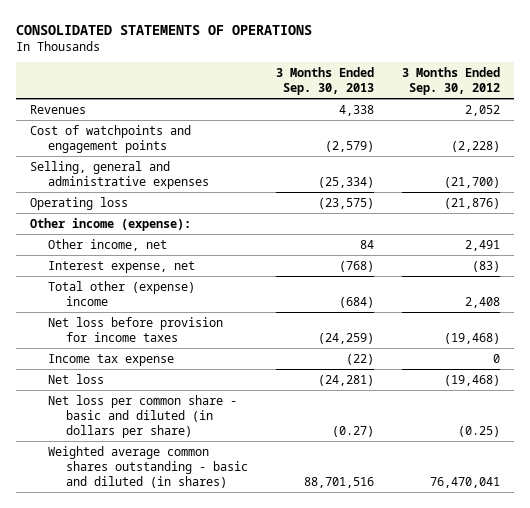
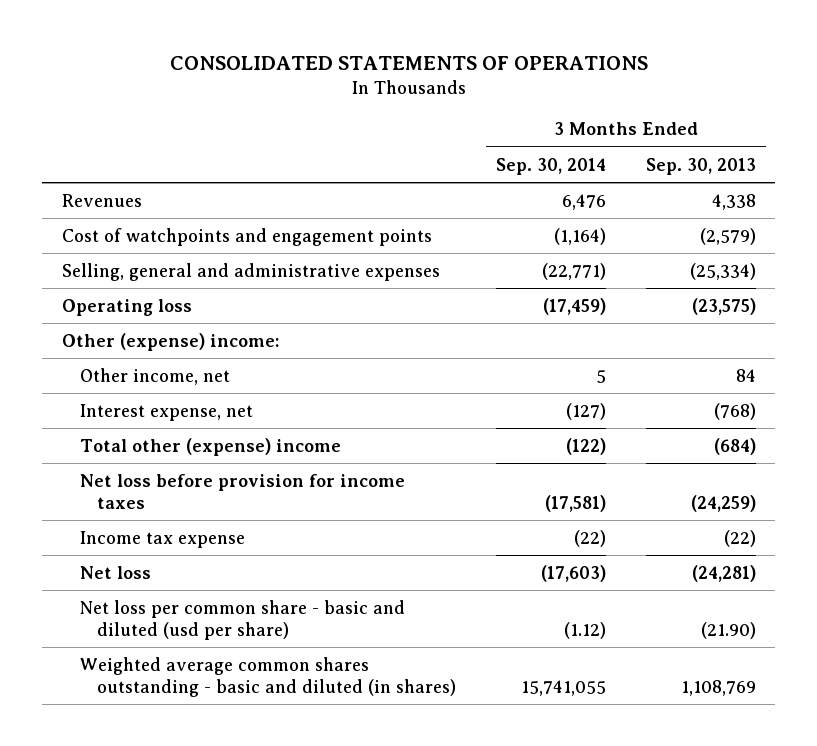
[401,67,500,96] 3 Months Ended Sep. 30, 2012 -> none
none -> [496,157,607,175] Sep. 30, 2014
[30,217,192,231] Other income (expense): -> [61,332,279,351] Other (expense) income:
[48,394,238,438] Net loss per common share - basic and diluted (in dollars per share) -> [79,599,405,640] Net loss per common share - basic and diluted (usd per share)
[331,425,374,437] (0.27) -> [700,621,756,639] (21.90)
[303,476,374,488] 88,701,516 -> [680,679,756,696] 1,108,769

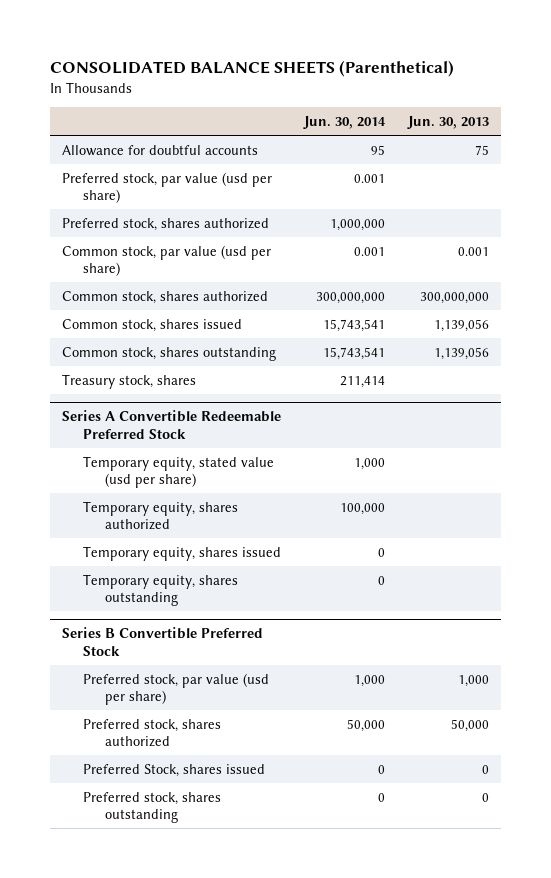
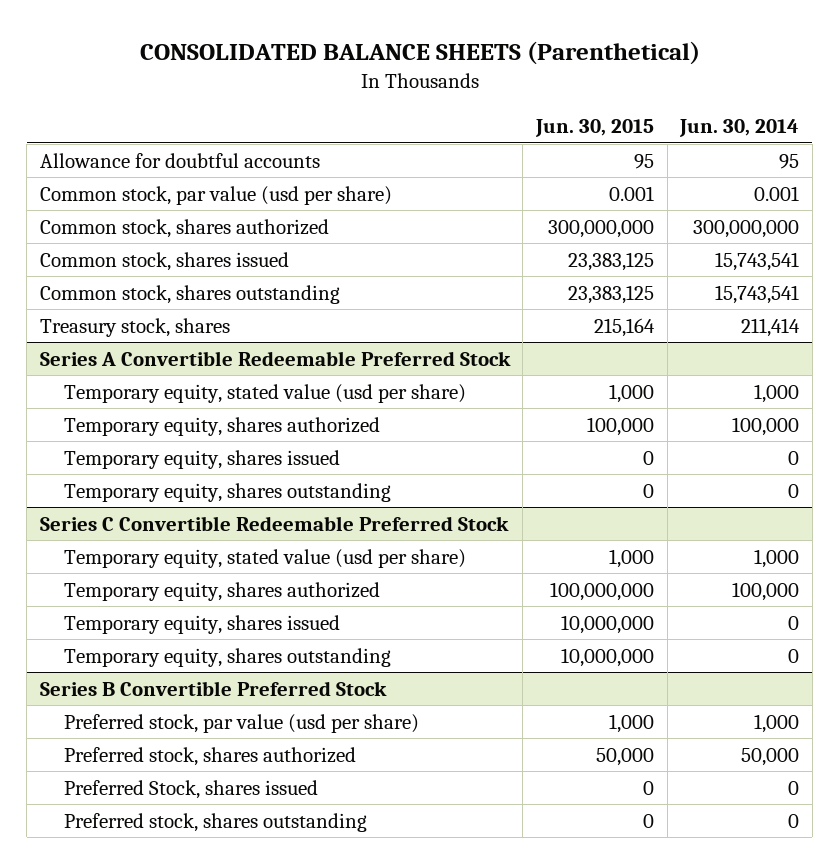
[407,115,490,129] Jun. 30, 2013 -> none
none -> [535,119,655,138] Jun. 30, 2015
[61,171,272,204] Preferred stock, par value (usd per share) -> none
[61,217,269,231] Preferred stock, shares authorized -> none
none -> [39,515,509,531] Series C Convertible Redeemable Preferred Stock
none -> [63,548,466,568] Temporary equity, stated value (usd per share)
none -> [63,581,380,601] Temporary equity, shares authorized
none -> [63,614,340,634] Temporary equity, shares issued
none -> [63,647,391,667] Temporary equity, shares outstanding

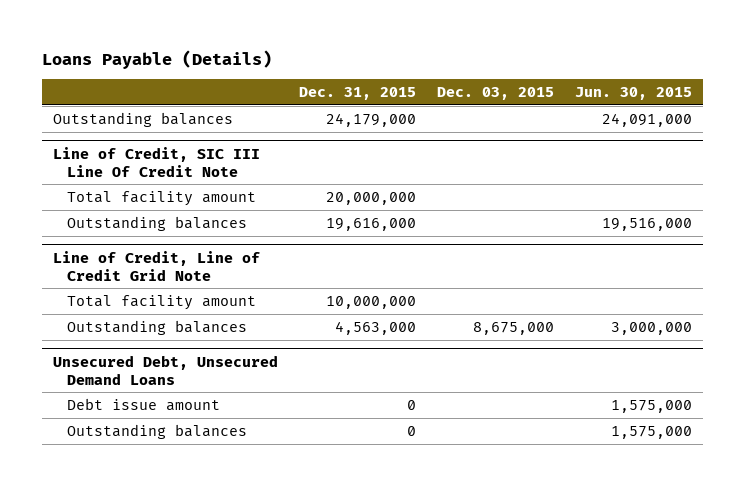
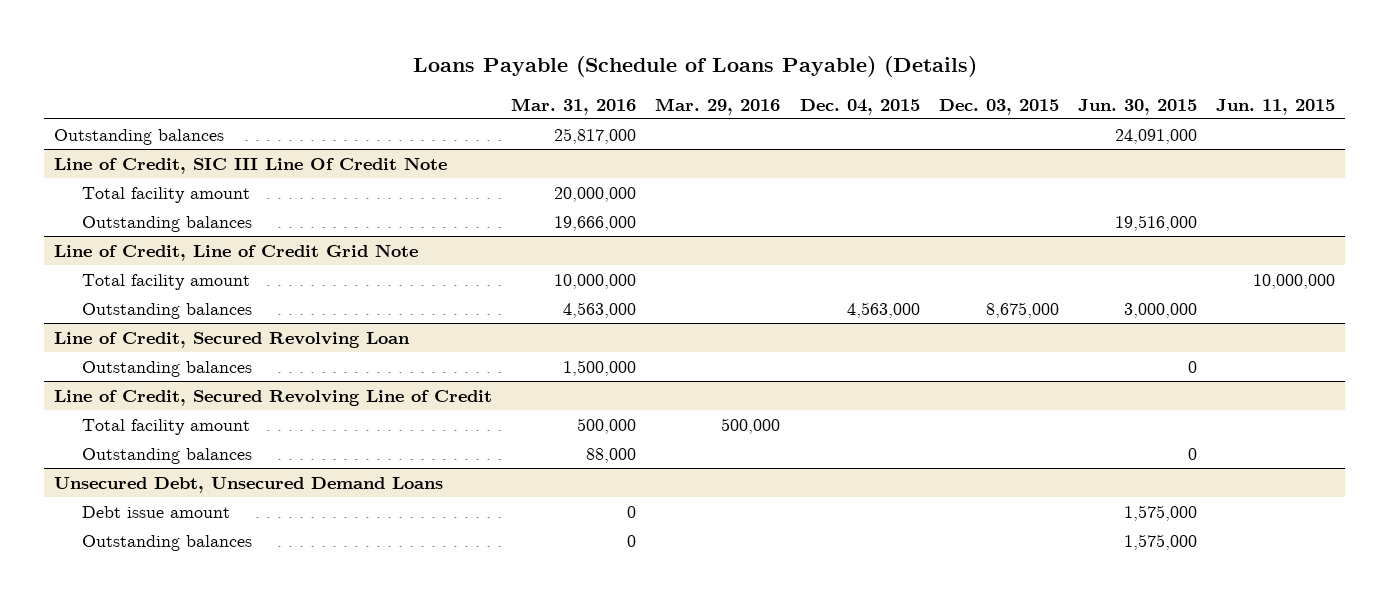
[41,49,272,69] Loans Payable (Details) -> [412,56,977,78] Loans Payable (Schedule of Loans Payable) (Details)
[298,86,416,100] Dec. 31, 2015 -> none
none -> [511,97,637,115] Mar. 31, 2016
none -> [655,97,781,115] Mar. 29, 2016
none -> [799,98,920,115] Dec. 04, 2015
none -> [1216,98,1336,115] Jun. 11, 2015
none -> [53,331,410,348] Line of Credit, Secured Revolving Loan
none -> [81,360,252,377] Outstanding balances
none -> [53,389,492,406] Line of Credit, Secured Revolving Line of Credit
none -> [81,418,250,435] Total facility amount
none -> [81,447,252,464] Outstanding balances

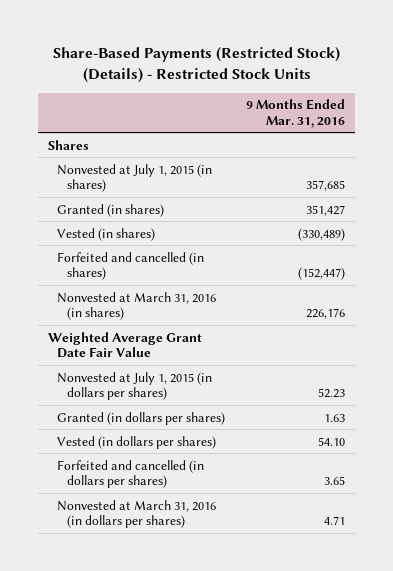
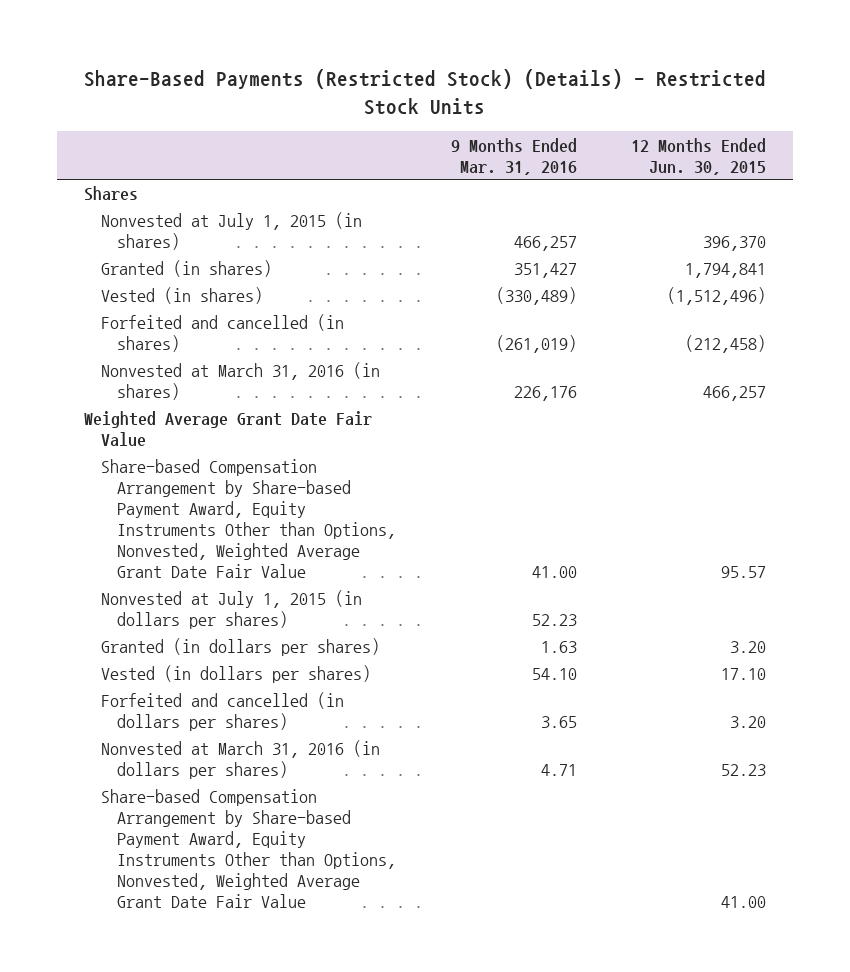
none -> [630,137,766,175] 12 Months Ended Jun. 30, 2015
[306,180,346,192] 357,685 -> [513,236,577,252] 466,257
[298,267,346,281] (152,447) -> [495,335,577,354] (261,019)
none -> [100,459,397,579] Share-based Compensation Arrangement by Share-based Payment Award, Equity Instruments Other than Options, Nonvested, Weighted Average Grant Date Fair Value
none -> [100,789,397,909] Share-based Compensation Arrangement by Share-based Payment Award, Equity Instruments Other than Options, Nonvested, Weighted Average Grant Date Fair Value

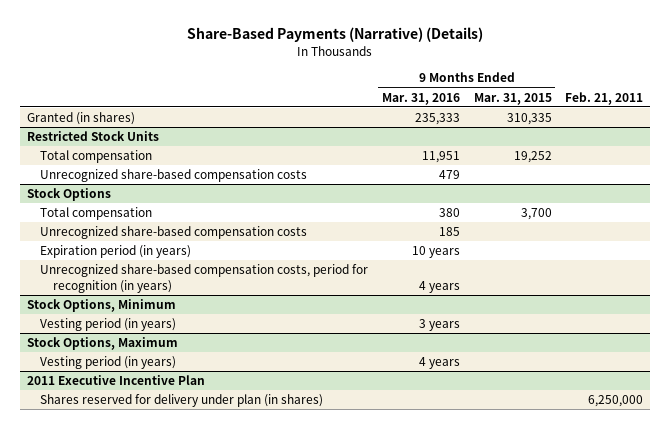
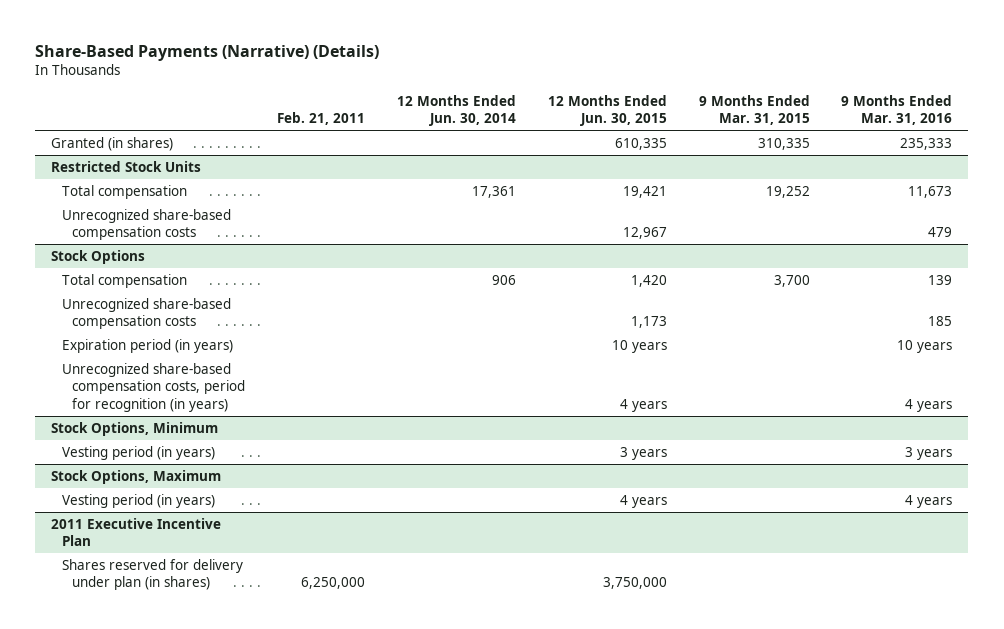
none -> [396,94,516,127] 12 Months Ended Jun. 30, 2014
none -> [547,94,667,127] 12 Months Ended Jun. 30, 2015
[421,151,460,164] 11,951 -> [908,185,953,198] 11,673
[438,208,460,218] 380 -> [928,274,953,285] 139

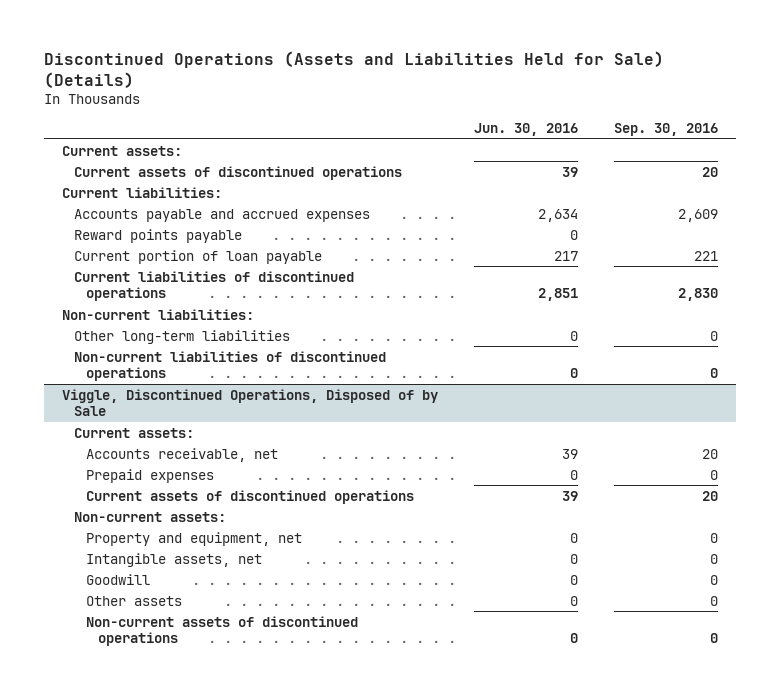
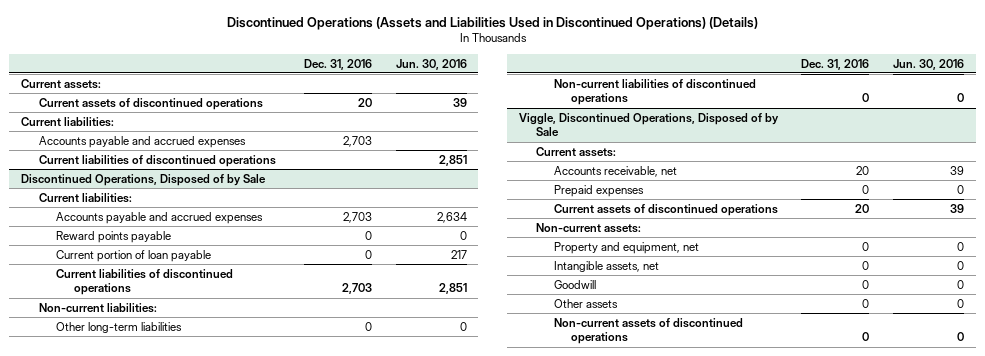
[43,50,664,88] Discontinued Operations (Assets and Liabilities Held for Sale) (Details) -> [226,17,758,31] Discontinued Operations (Assets and Liabilities Used in Discontinued Operations) (Details)
[614,122,719,136] Sep. 30, 2016 -> none
none -> [303,58,372,70] Dec. 31, 2016
none -> [38,135,246,148] Accounts payable and accrued expenses
none -> [38,154,276,167] Current liabilities of discontinued operations
none -> [21,173,267,186] Discontinued Operations, Disposed of by Sale
none -> [38,192,132,203] Current liabilities:

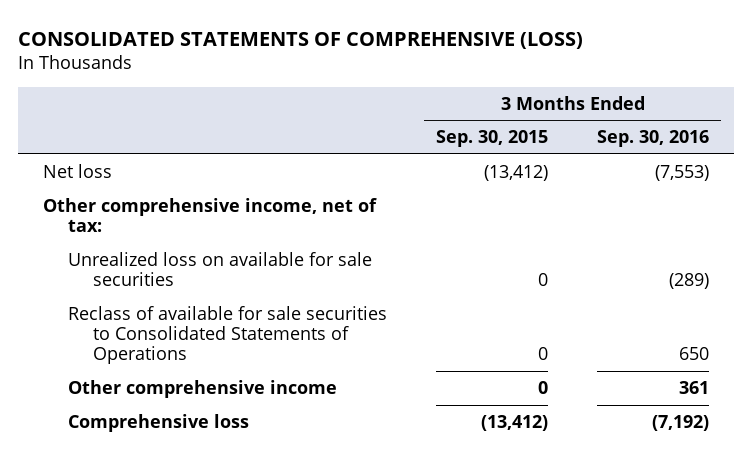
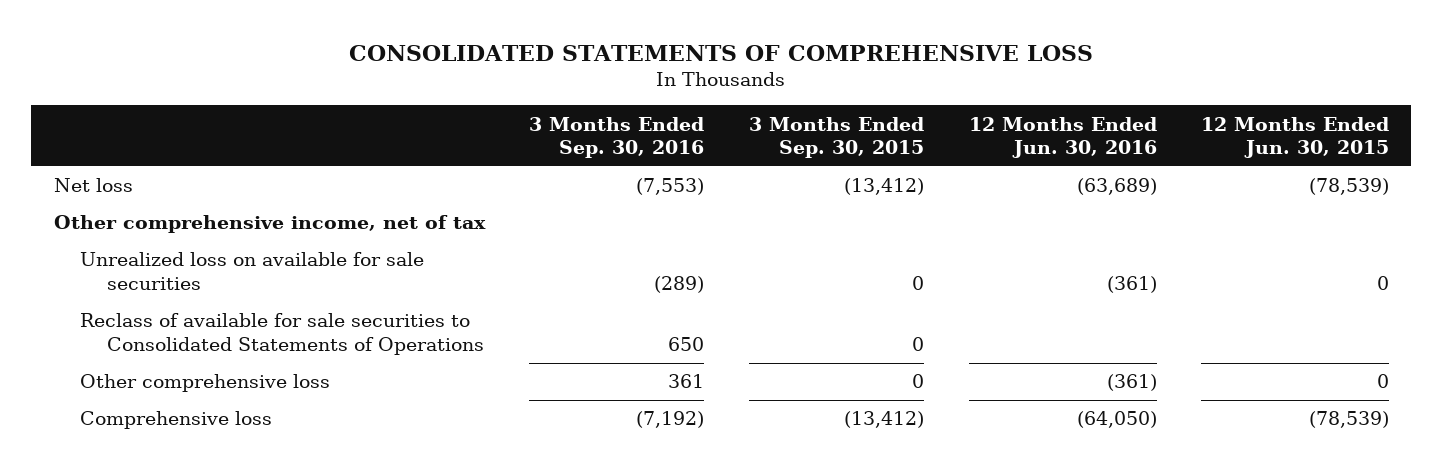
[18,31,584,49] CONSOLIDATED STATEMENTS OF COMPREHENSIVE (LOSS) -> [349,44,1094,61] CONSOLIDATED STATEMENTS OF COMPREHENSIVE LOSS
none -> [968,116,1157,159] 12 Months Ended Jun. 30, 2016
none -> [1201,116,1390,159] 12 Months Ended Jun. 30, 2015
[42,197,377,233] Other comprehensive income, net of tax: -> [53,215,486,234] Other comprehensive income, net of tax
[68,379,338,398] Other comprehensive income -> [80,374,331,393] Other comprehensive loss

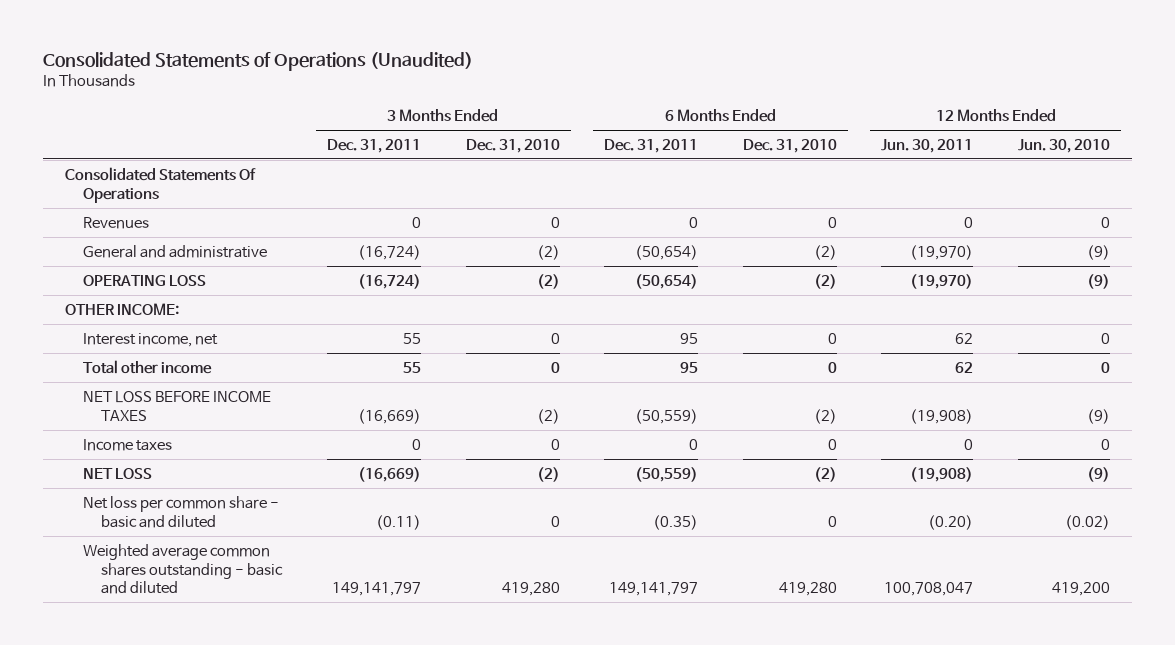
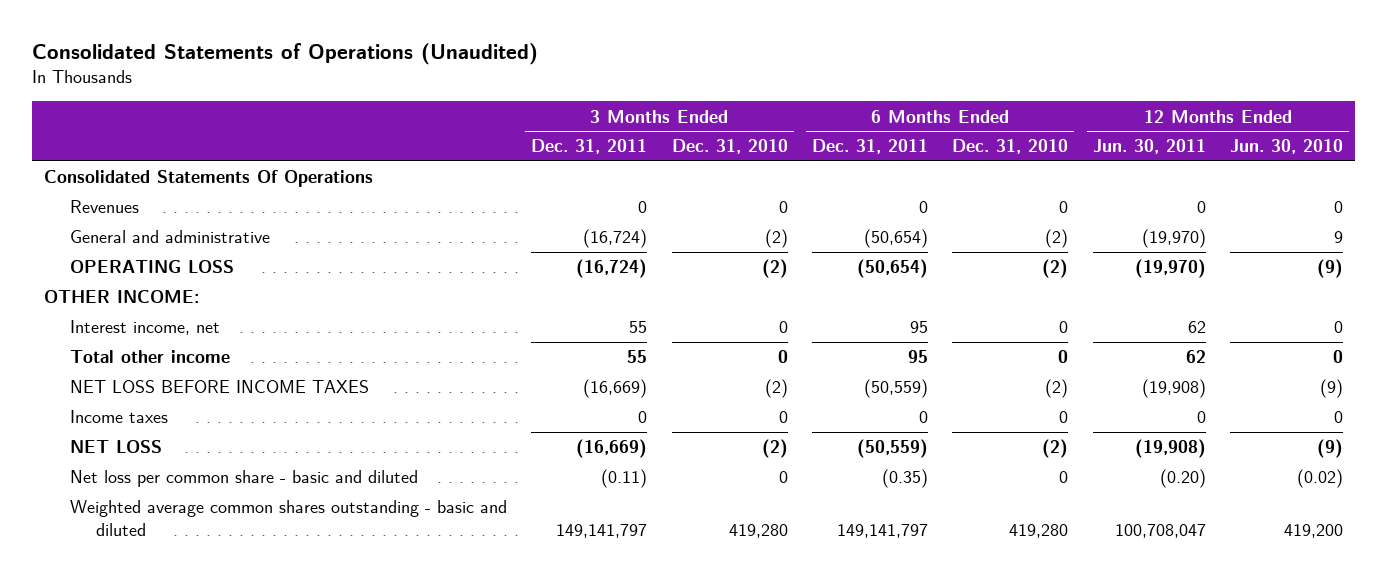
[1087,244,1111,260] (9) -> [1334,231,1344,244] 9

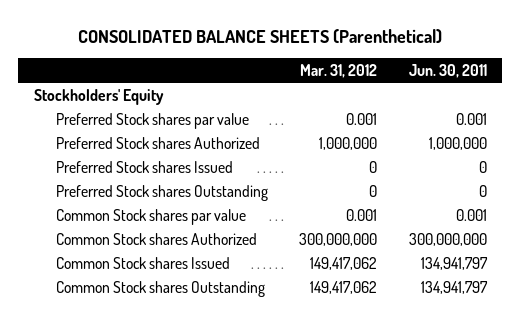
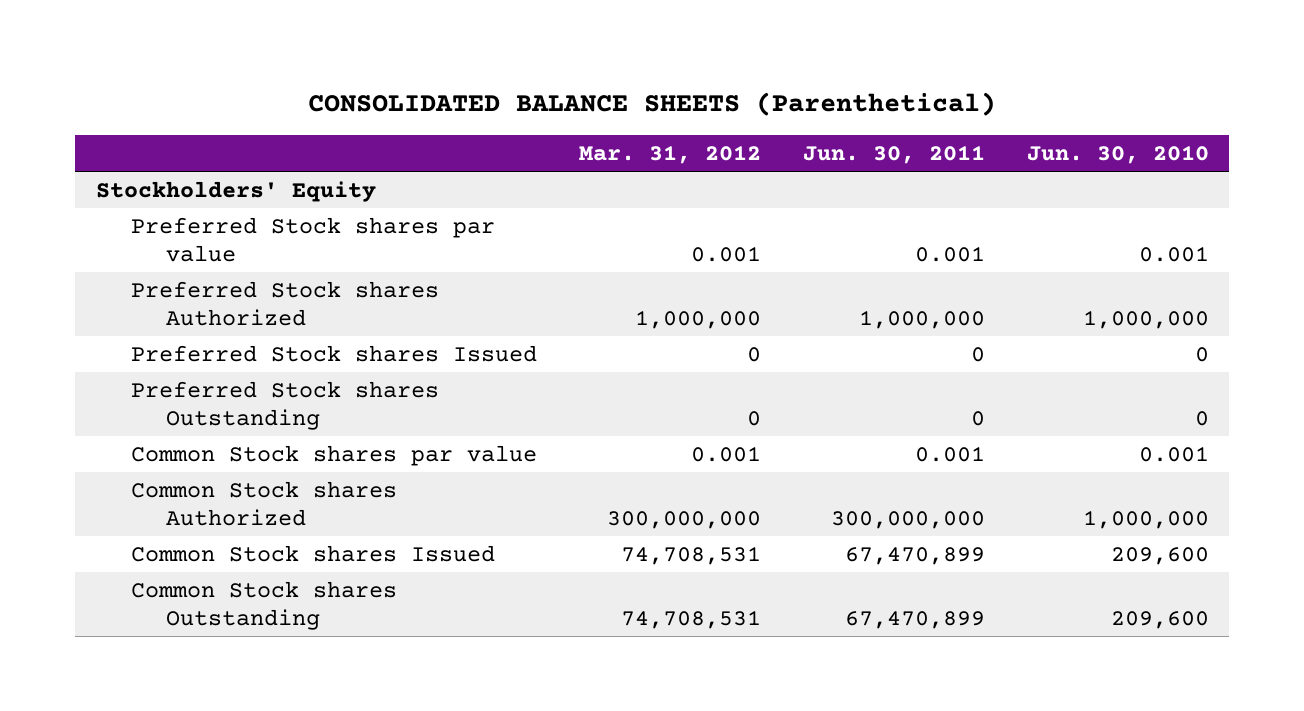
none -> [1026,144,1209,164] Jun. 30, 2010
[310,256,378,270] 149,417,062 -> [620,545,761,565] 74,708,531
[420,256,488,270] 134,941,797 -> [844,546,985,565] 67,470,899
[310,280,378,294] 149,417,062 -> [620,609,761,629] 74,708,531
[420,280,488,294] 134,941,797 -> [844,610,985,629] 67,470,899

